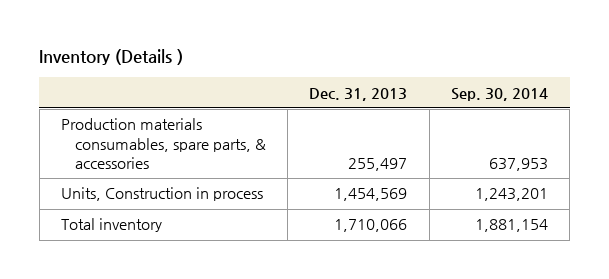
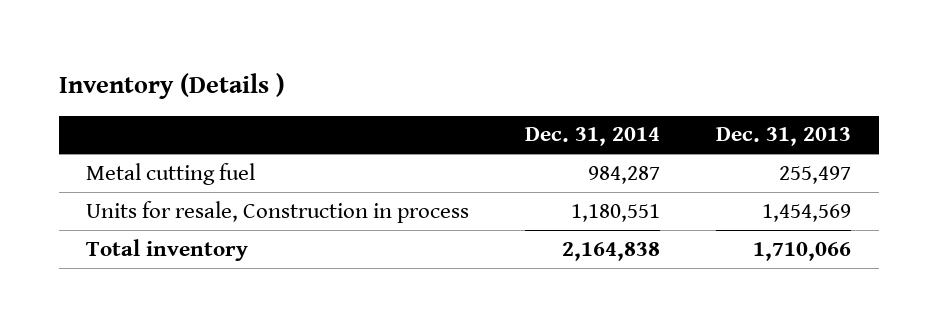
[450,87,548,101] Sep. 30, 2014 -> none
none -> [525,127,661,147] Dec. 31, 2014
[61,118,266,169] Production materials consumables, spare parts, & accessories -> [86,162,256,185] Metal cutting fuel
[61,187,264,202] Units, Construction in process -> [86,200,470,223] Units for resale, Construction in process

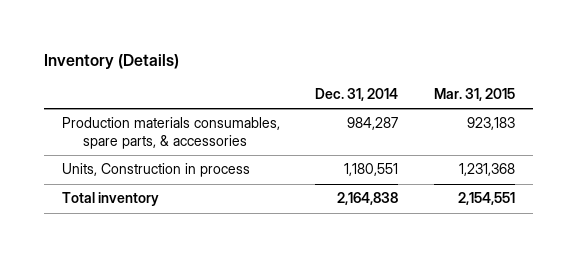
[58,73,285,100] Inventory (Details ) -> [44,53,180,69] Inventory (Details)
[716,127,852,147] Dec. 31, 2013 -> none
none -> [433,88,515,102] Mar. 31, 2015
[86,162,256,185] Metal cutting fuel -> [61,117,280,149] Production materials consumables, spare parts, & accessories
[86,200,470,223] Units for resale, Construction in process -> [61,163,250,178] Units, Construction in process

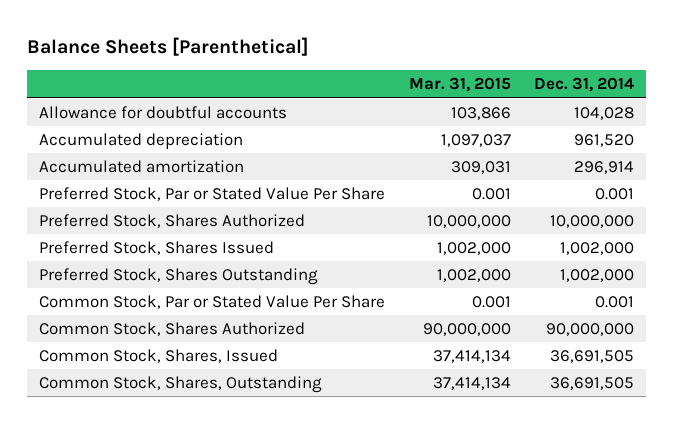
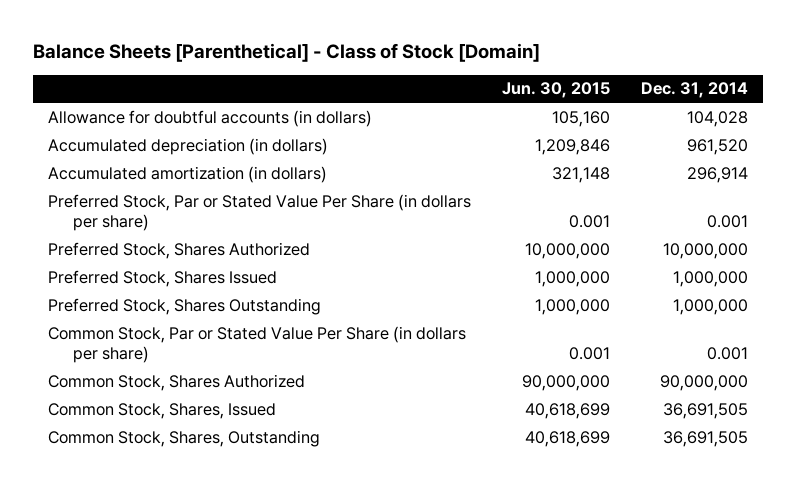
[27,37,310,57] Balance Sheets [Parenthetical] -> [32,43,540,63] Balance Sheets [Parenthetical] - Class of Stock [Domain]
[408,77,511,93] Mar. 31, 2015 -> none
none -> [501,82,610,99] Jun. 30, 2015
[39,105,288,119] Allowance for doubtful accounts -> [48,109,373,127] Allowance for doubtful accounts (in dollars)
[39,132,244,149] Accumulated depreciation -> [48,137,329,155] Accumulated depreciation (in dollars)
[39,159,245,173] Accumulated amortization -> [48,165,328,183] Accumulated amortization (in dollars)
[39,186,386,201] Preferred Stock, Par or Stated Value Per Share -> [48,193,472,231] Preferred Stock, Par or Stated Value Per Share (in dollars per share)
[560,241,635,255] 1,002,000 -> [672,270,748,287] 1,000,000
[560,268,635,282] 1,002,000 -> [672,298,748,315] 1,000,000
[39,294,386,309] Common Stock, Par or Stated Value Per Share -> [48,325,467,363] Common Stock, Par or Stated Value Per Share (in dollars per share)

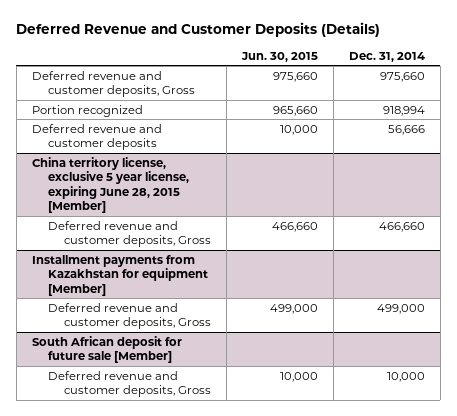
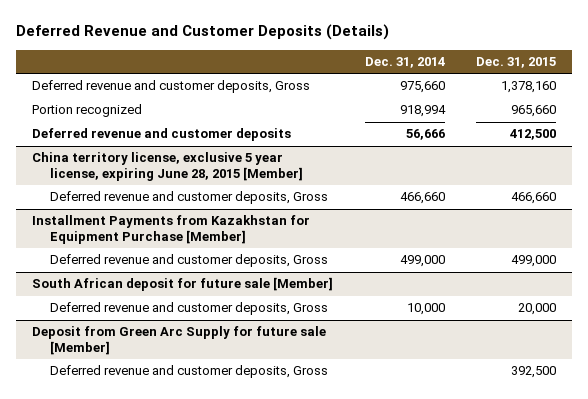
[241,51,319,62] Jun. 30, 2015 -> none
none -> [476,57,557,69] Dec. 31, 2015
[31,254,208,296] Installment payments from Kazakhstan for equipment [Member] -> [31,215,310,244] Installment Payments from Kazakhstan for Equipment Purchase [Member]
none -> [31,326,326,355] Deposit from Green Arc Supply for future sale [Member]
none -> [49,365,328,379] Deferred revenue and customer deposits, Gross

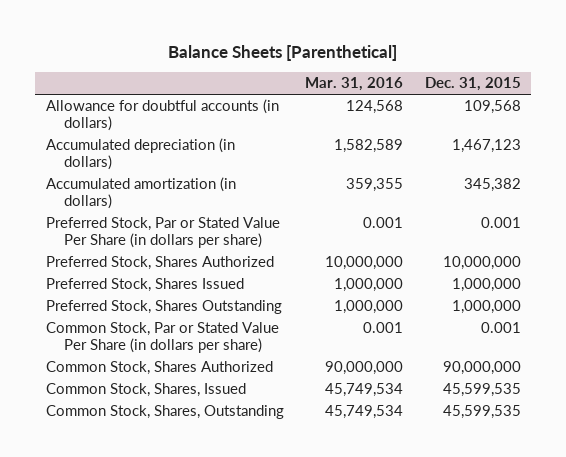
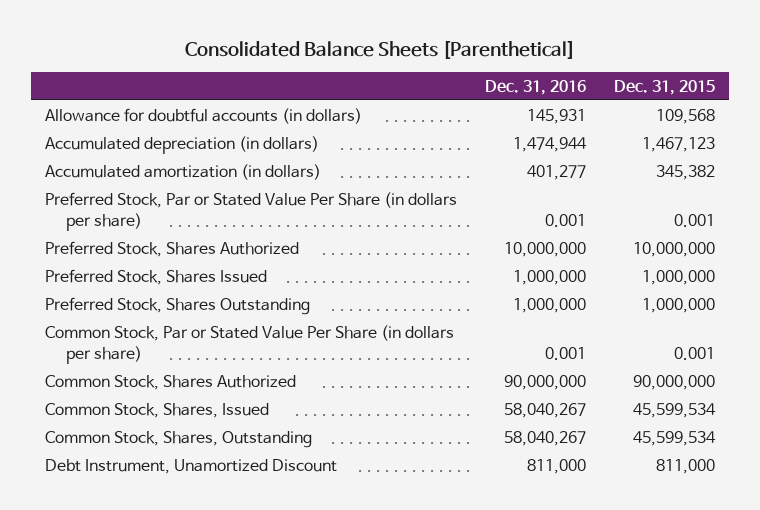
[168,44,398,61] Balance Sheets [Parenthetical] -> [184,39,575,59] Consolidated Balance Sheets [Parenthetical]
[305,77,404,92] Mar. 31, 2016 -> none
none -> [484,79,586,95] Dec. 31, 2016
[442,383,521,398] 45,599,535 -> [632,402,716,418] 45,599,534
[442,405,521,420] 45,599,535 -> [632,430,716,446] 45,599,534
none -> [44,458,337,474] Debt Instrument, Unamortized Discount

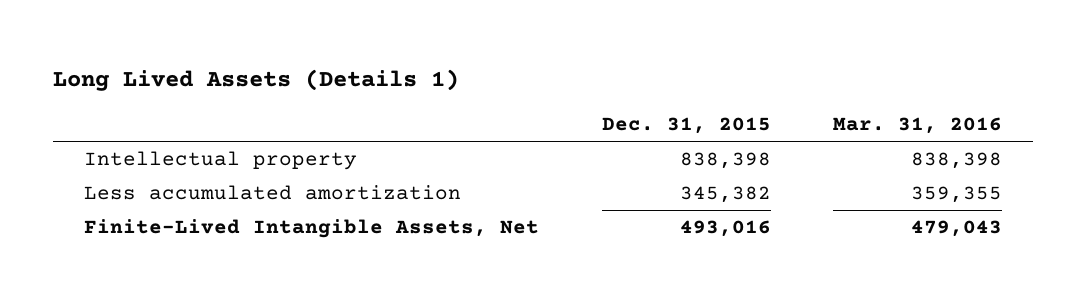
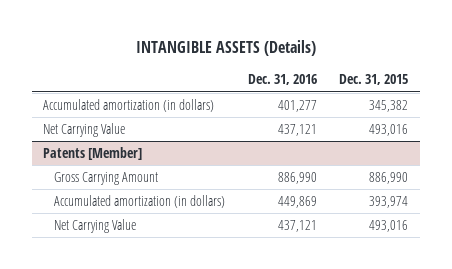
[53,68,460,91] Long Lived Assets (Details 1) -> [135,40,316,57] INTANGIBLE ASSETS (Details)
[833,117,1003,135] Mar. 31, 2016 -> none
none -> [247,74,317,86] Dec. 31, 2016
[84,151,358,171] Intellectual property -> none
[84,185,462,201] Less accumulated amortization -> [43,99,215,113] Accumulated amortization (in dollars)
[84,219,540,239] Finite-Lived Intangible Assets, Net -> [43,123,126,138] Net Carrying Value
none -> [43,147,143,161] Patents [Member]
none -> [54,172,159,186] Gross Carrying Amount
none -> [54,195,226,209] Accumulated amortization (in dollars)
none -> [54,219,137,234] Net Carrying Value

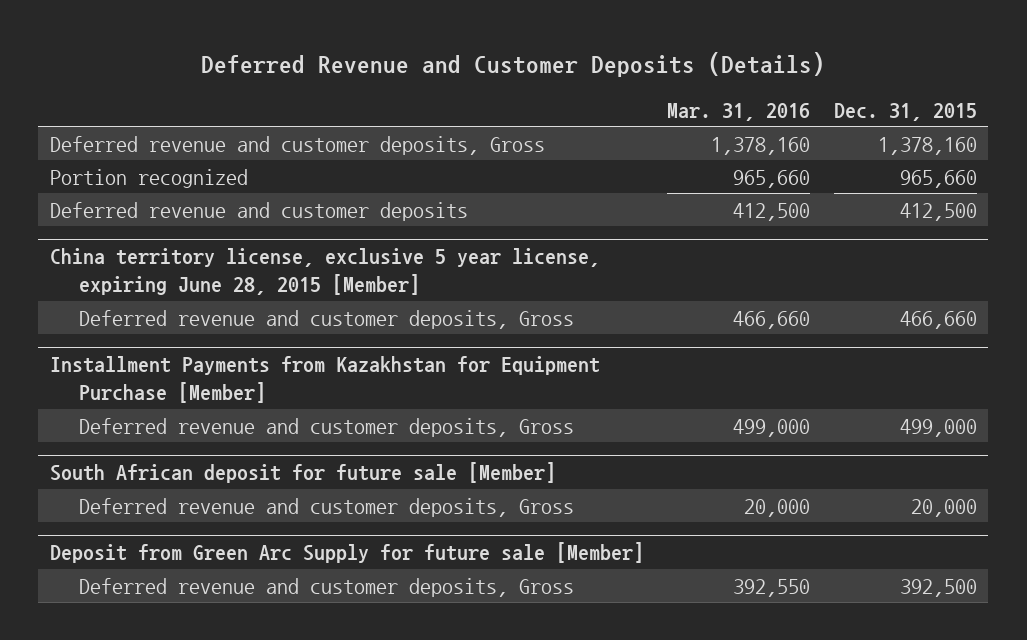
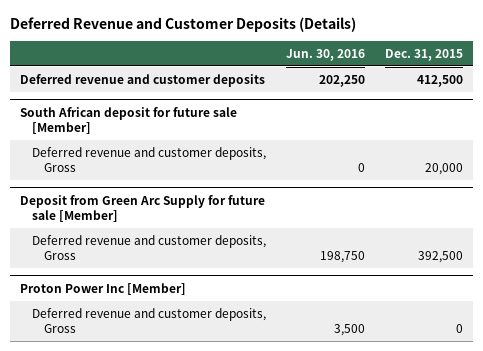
[667,102,811,121] Mar. 31, 2016 -> none
none -> [286,48,366,61] Jun. 30, 2016
[50,135,546,155] Deferred revenue and customer deposits, Gross -> none
[50,168,249,188] Portion recognized -> none
[50,248,601,295] China territory license, exclusive 5 year license, expiring June 28, 2015 [Member] -> none
[78,309,574,329] Deferred revenue and customer deposits, Gross -> none
[50,356,601,403] Installment Payments from Kazakhstan for Equipment Purchase [Member] -> none
[78,417,574,437] Deferred revenue and customer deposits, Gross -> none
none -> [20,282,187,295] Proton Power Inc [Member]
none -> [31,307,266,334] Deferred revenue and customer deposits, Gross

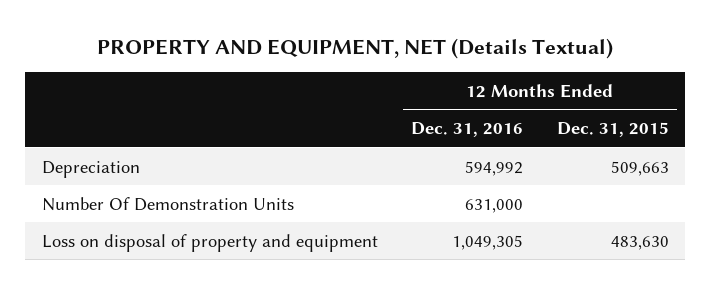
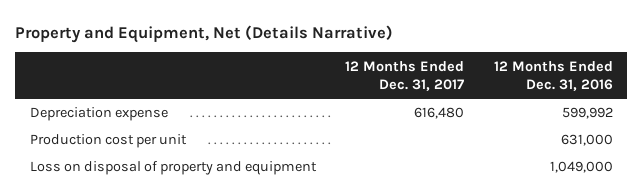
[97,37,614,59] PROPERTY AND EQUIPMENT, NET (Details Textual) -> [15,24,394,43] Property and Equipment, Net (Details Narrative)
[556,122,669,138] Dec. 31, 2015 -> none
none -> [345,60,465,91] 12 Months Ended Dec. 31, 2017
[41,160,140,178] Depreciation -> [29,107,168,122] Depreciation expense
[465,160,524,176] 594,992 -> [561,107,613,120] 599,992
[41,196,294,211] Number Of Demonstration Units -> [29,134,187,149] Production cost per unit
[452,234,524,250] 1,049,305 -> [549,161,613,174] 1,049,000

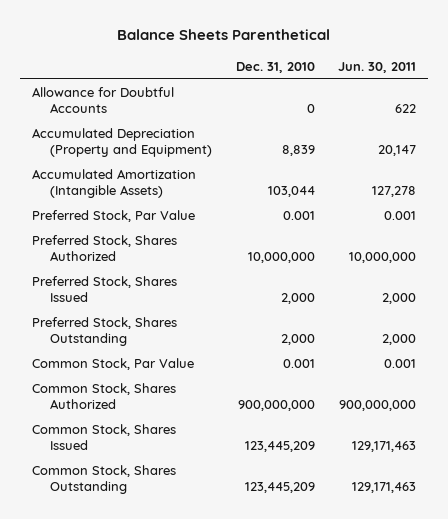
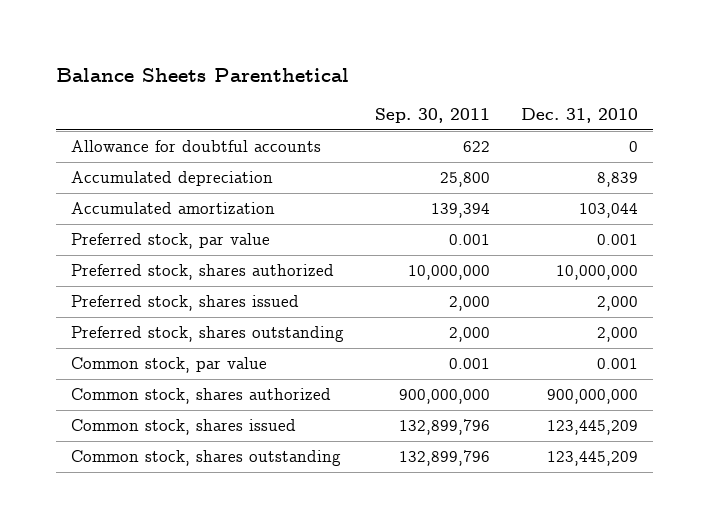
[338,61,417,73] Jun. 30, 2011 -> none
none -> [374,107,490,123] Sep. 30, 2011
[31,87,174,114] Allowance for Doubtful Accounts -> [71,140,322,153] Allowance for doubtful accounts
[31,128,213,158] Accumulated Depreciation (Property and Equipment) -> [71,171,274,187] Accumulated depreciation
[31,169,196,199] Accumulated Amortization (Intangible Assets) -> [71,202,276,215] Accumulated amortization
[31,210,195,223] Preferred Stock, Par Value -> [71,233,271,250] Preferred stock, par value
[31,235,177,262] Preferred Stock, Shares Authorized -> [71,264,335,281] Preferred stock, shares authorized
[31,276,177,303] Preferred Stock, Shares Issued -> [71,295,300,312] Preferred stock, shares issued
[31,317,177,347] Preferred Stock, Shares Outstanding -> [71,326,345,343] Preferred stock, shares outstanding
[31,358,194,371] Common Stock, Par Value -> [71,357,268,374] Common stock, par value
[31,383,176,410] Common Stock, Shares Authorized -> [71,388,332,405] Common stock, shares authorized
[31,424,176,451] Common Stock, Shares Issued -> [71,419,297,436] Common stock, shares issued
[31,465,176,495] Common Stock, Shares Outstanding -> [71,450,342,467] Common stock, shares outstanding

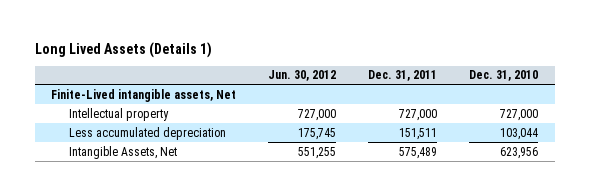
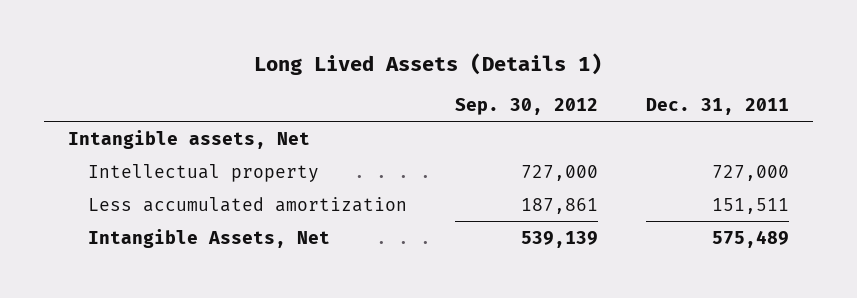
[268,70,337,82] Jun. 30, 2012 -> none
[469,70,539,82] Dec. 31, 2010 -> none
none -> [454,97,598,115] Sep. 30, 2012
[51,88,237,102] Finite-Lived intangible assets, Net -> [67,129,310,149] Intangible assets, Net
[68,126,226,140] Less accumulated depreciation -> [87,196,407,212] Less accumulated amortization

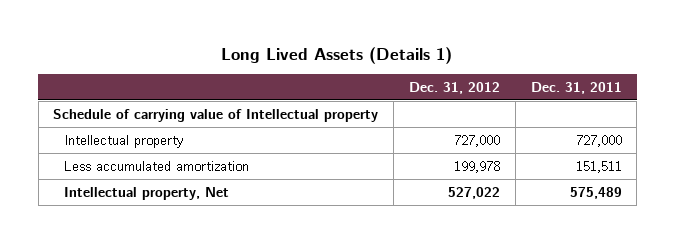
[454,97,598,115] Sep. 30, 2012 -> none
none -> [408,82,500,95] Dec. 31, 2012
[67,129,310,149] Intangible assets, Net -> [53,108,379,122] Schedule of carrying value of Intellectual property
[87,228,330,248] Intangible Assets, Net -> [63,186,229,200] Intellectual property, Net

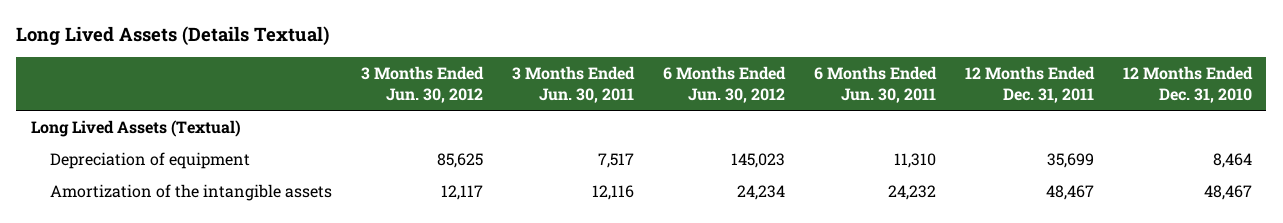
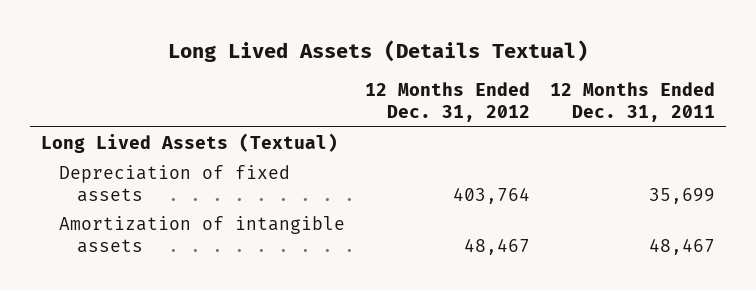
[361,66,485,103] 3 Months Ended Jun. 30, 2012 -> none
[511,66,635,103] 3 Months Ended Jun. 30, 2011 -> none
[662,66,786,103] 6 Months Ended Jun. 30, 2012 -> none
[813,66,937,103] 6 Months Ended Jun. 30, 2011 -> none
[1122,66,1253,103] 12 Months Ended Dec. 31, 2010 -> none
none -> [365,82,531,122] 12 Months Ended Dec. 31, 2012
[50,151,251,169] Depreciation of equipment -> [58,165,290,202] Depreciation of fixed assets
[50,183,333,201] Amortization of the intangible assets -> [58,216,345,253] Amortization of intangible assets

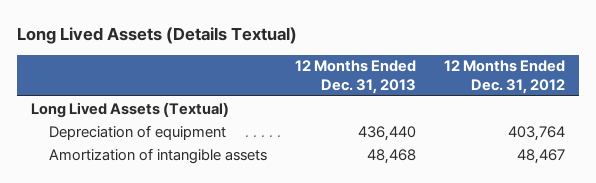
[550,82,716,122] 12 Months Ended Dec. 31, 2011 -> none
none -> [294,60,416,94] 12 Months Ended Dec. 31, 2013
[58,165,290,202] Depreciation of fixed assets -> [48,124,226,140] Depreciation of equipment

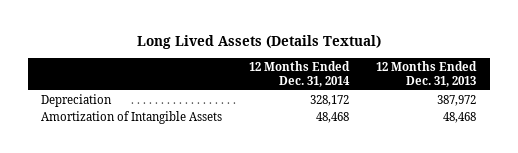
[443,60,565,94] 12 Months Ended Dec. 31, 2012 -> none
none -> [249,60,351,88] 12 Months Ended Dec. 31, 2014
[30,101,229,118] Long Lived Assets (Textual) -> none
[48,124,226,140] Depreciation of equipment -> [41,93,113,107] Depreciation
[357,125,416,141] 436,440 -> [437,94,477,106] 387,972
[48,147,267,164] Amortization of intangible assets -> [41,110,223,124] Amortization of Intangible Assets

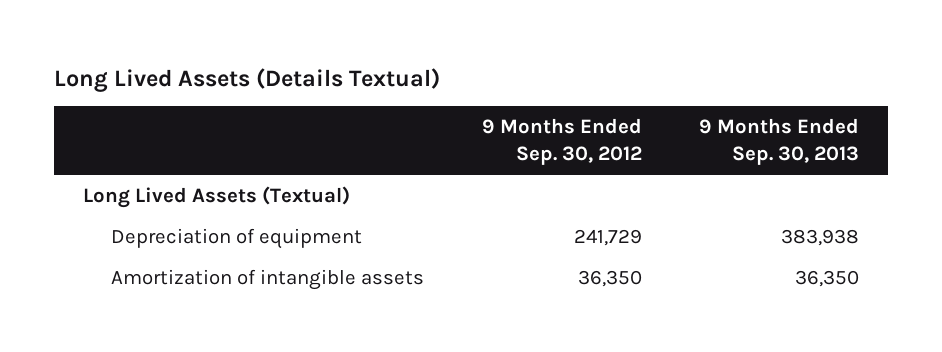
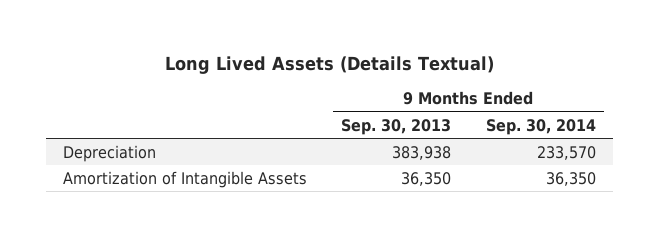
[481,118,642,166] 9 Months Ended Sep. 30, 2012 -> none
none -> [485,118,596,135] Sep. 30, 2014
[82,186,350,209] Long Lived Assets (Textual) -> none
[110,228,362,250] Depreciation of equipment -> [62,144,156,162] Depreciation
[110,269,424,291] Amortization of intangible assets -> [62,170,307,188] Amortization of Intangible Assets

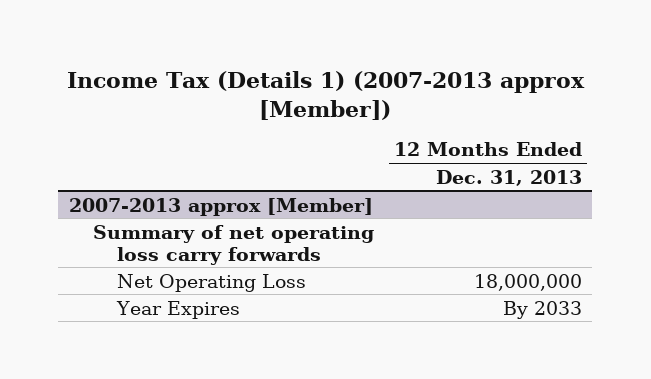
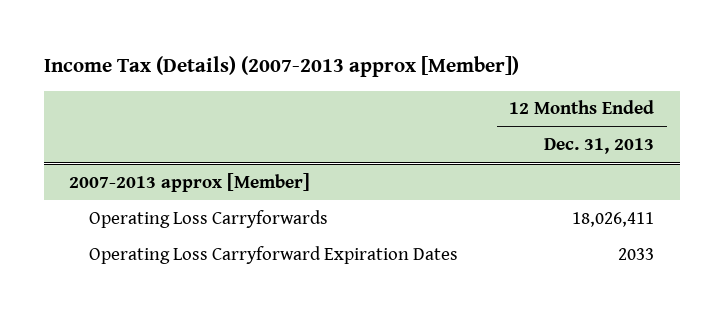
[67,70,586,120] Income Tax (Details 1) (2007-2013 approx [Member]) -> [43,56,519,78] Income Tax (Details) (2007-2013 approx [Member])
[92,224,374,265] Summary of net operating loss carry forwards -> none
[115,300,240,319] Year Expires -> none
[116,273,306,292] Net Operating Loss -> [89,209,329,228] Operating Loss Carryforwards
[474,273,583,291] 18,000,000 -> [572,211,655,227] 18,026,411
none -> [89,245,459,264] Operating Loss Carryforward Expiration Dates

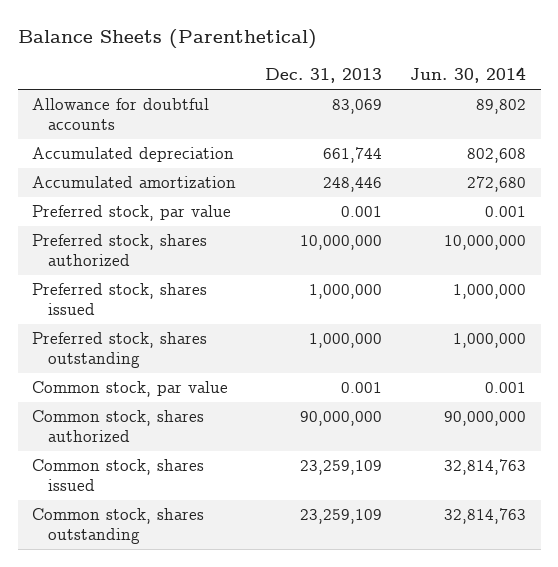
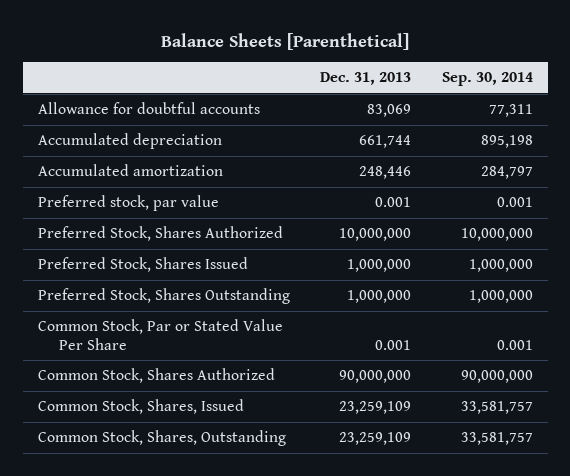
[17,29,317,50] Balance Sheets (Parenthetical) -> [161,32,410,50] Balance Sheets [Parenthetical]
[410,67,527,84] Jun. 30, 2014 -> none
none -> [441,72,533,87] Sep. 30, 2014
[31,234,207,267] Preferred stock, shares authorized -> [37,226,283,242] Preferred Stock, Shares Authorized
[31,283,207,316] Preferred stock, shares issued -> [37,257,248,273] Preferred Stock, Shares Issued
[31,332,207,369] Preferred stock, shares outstanding -> [37,288,290,305] Preferred Stock, Shares Outstanding
[31,381,228,398] Common stock, par value -> [37,319,283,350] Common Stock, Par or Stated Value Per Share
[31,410,204,443] Common stock, shares authorized -> [37,368,275,384] Common Stock, Shares Authorized
[31,459,204,492] Common stock, shares issued -> [37,399,244,415] Common Stock, Shares, Issued
[31,508,204,545] Common stock, shares outstanding -> [37,430,286,447] Common Stock, Shares, Outstanding

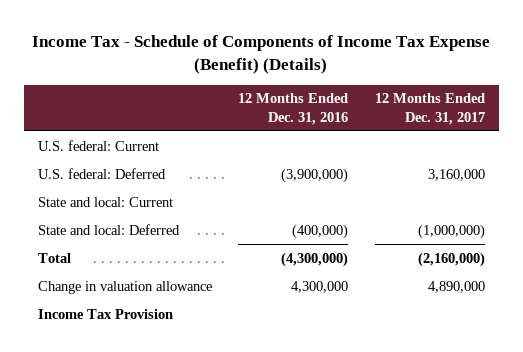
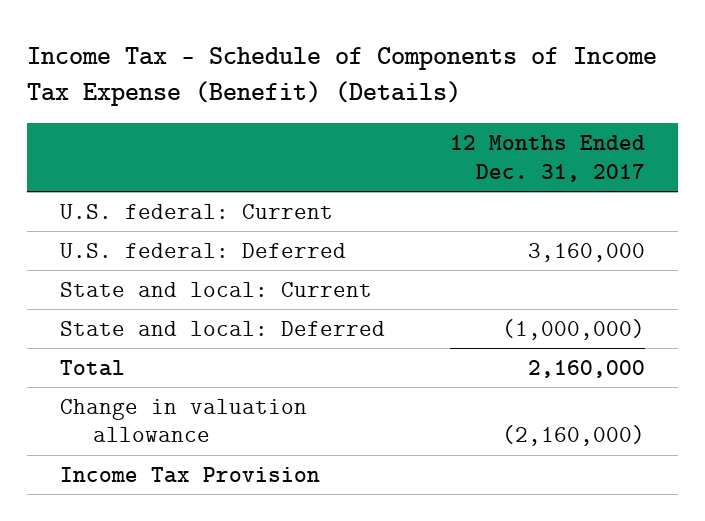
[238,93,349,125] 12 Months Ended Dec. 31, 2016 -> none
[418,251,486,267] (2,160,000) -> [528,359,646,378] 2,160,000
[428,280,486,293] 4,890,000 -> [502,425,646,447] (2,160,000)

